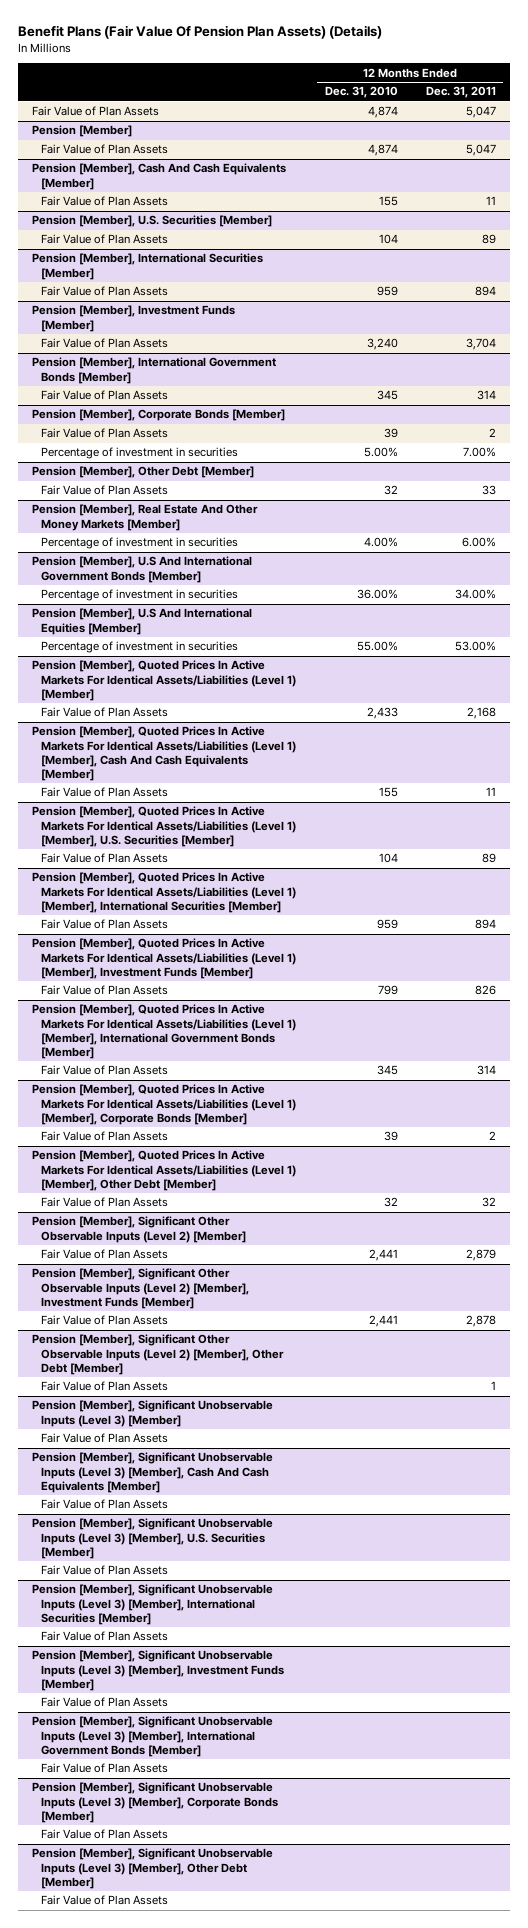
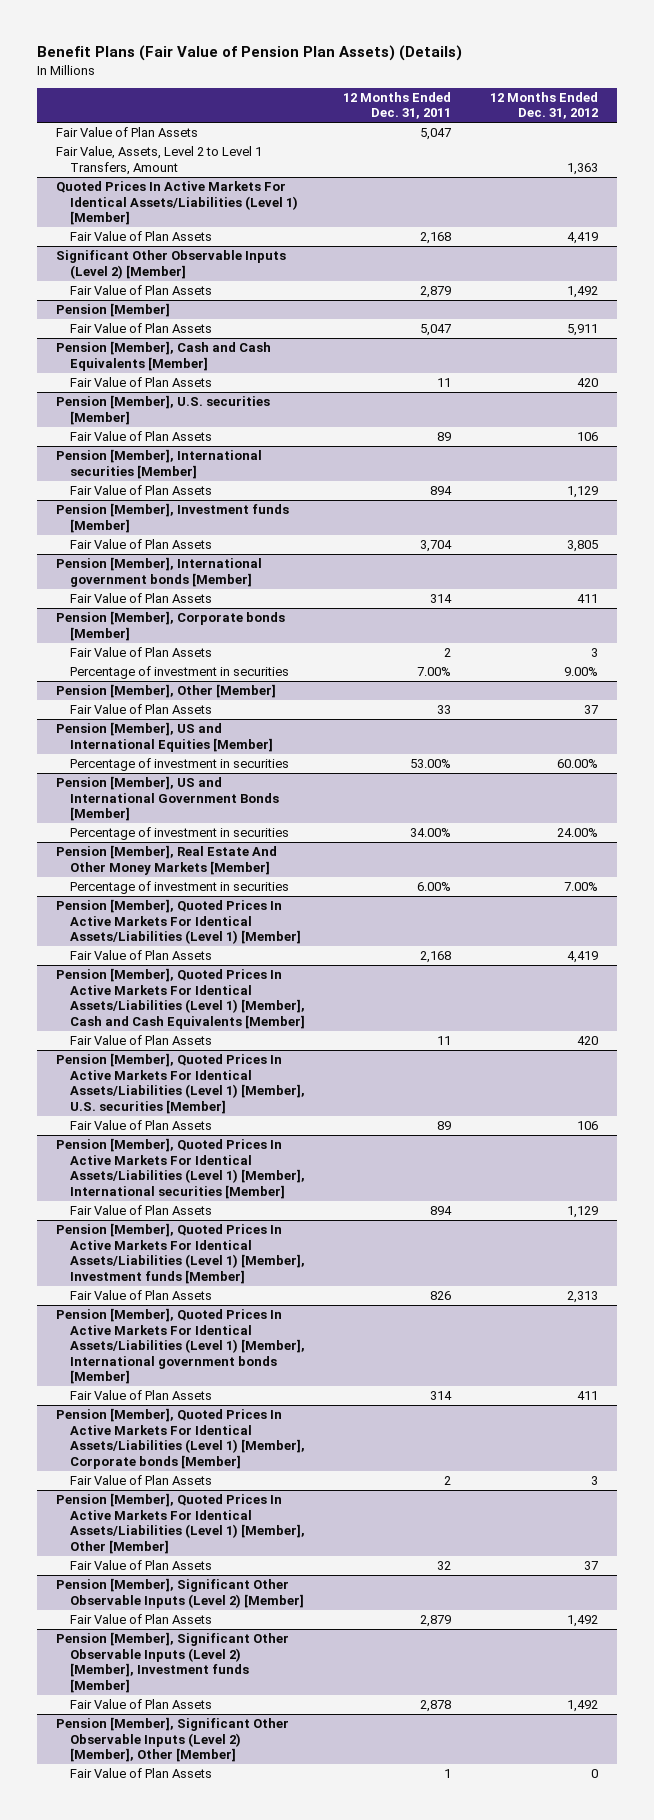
[17,24,382,39] Benefit Plans (Fair Value Of Pension Plan Assets) (Details) -> [36,45,462,62] Benefit Plans (Fair Value of Pension Plan Assets) (Details)
[324,86,398,99] Dec. 31, 2010 -> none
none -> [489,91,598,120] 12 Months Ended Dec. 31, 2012
none -> [56,146,263,175] Fair Value, Assets, Level 2 to Level 1 Transfers, Amount
none -> [56,181,298,226] Quoted Prices In Active Markets For Identical Assets/Liabilities (Level 1) [Member]
none -> [69,231,212,242] Fair Value of Plan Assets
none -> [56,250,287,279] Significant Other Observable Inputs (Level 2) [Member]
none -> [69,285,212,296] Fair Value of Plan Assets
[31,163,286,190] Pension [Member], Cash And Cash Equivalents [Member] -> [56,341,272,371] Pension [Member], Cash and Cash Equivalents [Member]
[31,215,272,228] Pension [Member], U.S. Securities [Member] -> [56,395,271,425] Pension [Member], U.S. securities [Member]
[31,253,263,280] Pension [Member], International Securities [Member] -> [56,449,263,479] Pension [Member], International securities [Member]
[31,305,235,332] Pension [Member], Investment Funds [Member] -> [56,503,290,533] Pension [Member], Investment funds [Member]
[31,357,276,384] Pension [Member], International Government Bonds [Member] -> [56,557,263,587] Pension [Member], International government bonds [Member]
[31,409,285,422] Pension [Member], Corporate Bonds [Member] -> [56,611,286,641] Pension [Member], Corporate bonds [Member]
[31,466,254,479] Pension [Member], Other Debt [Member] -> [56,684,277,699] Pension [Member], Other [Member]
none -> [56,722,273,752] Pension [Member], US and International Equities [Member]
none -> [69,758,289,772] Percentage of investment in securities
none -> [56,776,279,822] Pension [Member], US and International Government Bonds [Member]
none -> [69,827,289,841] Percentage of investment in securities
[31,556,252,583] Pension [Member], U.S And International Government Bonds [Member] -> none
[41,589,239,602] Percentage of investment in securities -> none
[31,608,252,635] Pension [Member], U.S And International Equities [Member] -> none
[41,641,239,654] Percentage of investment in securities -> none
[31,726,297,781] Pension [Member], Quoted Prices In Active Markets For Identical Assets/Liabilities (Level 1) [Member], Cash And Cash Equivalents [Member] -> [56,968,305,1029] Pension [Member], Quoted Prices In Active Markets For Identical Assets/Liabilities (Level 1) [Member], Cash and Cash Equivalents [Member]
[31,806,297,847] Pension [Member], Quoted Prices In Active Markets For Identical Assets/Liabilities (Level 1) [Member], U.S. Securities [Member] -> [56,1053,305,1114] Pension [Member], Quoted Prices In Active Markets For Identical Assets/Liabilities (Level 1) [Member], U.S. securities [Member]
[31,872,297,913] Pension [Member], Quoted Prices In Active Markets For Identical Assets/Liabilities (Level 1) [Member], International Securities [Member] -> [56,1138,305,1199] Pension [Member], Quoted Prices In Active Markets For Identical Assets/Liabilities (Level 1) [Member], International securities [Member]
[31,938,297,979] Pension [Member], Quoted Prices In Active Markets For Identical Assets/Liabilities (Level 1) [Member], Investment Funds [Member] -> [56,1223,305,1284] Pension [Member], Quoted Prices In Active Markets For Identical Assets/Liabilities (Level 1) [Member], Investment funds [Member]
[31,1004,297,1059] Pension [Member], Quoted Prices In Active Markets For Identical Assets/Liabilities (Level 1) [Member], International Government Bonds [Member] -> [56,1308,305,1385] Pension [Member], Quoted Prices In Active Markets For Identical Assets/Liabilities (Level 1) [Member], International government bonds [Member]
[31,1084,297,1125] Pension [Member], Quoted Prices In Active Markets For Identical Assets/Liabilities (Level 1) [Member], Corporate Bonds [Member] -> [56,1408,305,1469] Pension [Member], Quoted Prices In Active Markets For Identical Assets/Liabilities (Level 1) [Member], Corporate bonds [Member]
[31,1150,297,1191] Pension [Member], Quoted Prices In Active Markets For Identical Assets/Liabilities (Level 1) [Member], Other Debt [Member] -> [56,1493,305,1554] Pension [Member], Quoted Prices In Active Markets For Identical Assets/Liabilities (Level 1) [Member], Other [Member]
[31,1268,250,1309] Pension [Member], Significant Other Observable Inputs (Level 2) [Member], Investment Funds [Member] -> [56,1632,290,1693] Pension [Member], Significant Other Observable Inputs (Level 2) [Member], Investment funds [Member]
[31,1334,285,1375] Pension [Member], Significant Other Observable Inputs (Level 2) [Member], Other Debt [Member] -> [56,1717,290,1763] Pension [Member], Significant Other Observable Inputs (Level 2) [Member], Other [Member]
[31,1400,273,1427] Pension [Member], Significant Unobservable Inputs (Level 3) [Member] -> none
[41,1433,169,1444] Fair Value of Plan Assets -> none
[31,1452,273,1493] Pension [Member], Significant Unobservable Inputs (Level 3) [Member], Cash And Cash Equivalents [Member] -> none
[41,1499,169,1510] Fair Value of Plan Assets -> none
[31,1518,273,1559] Pension [Member], Significant Unobservable Inputs (Level 3) [Member], U.S. Securities [Member] -> none
[41,1565,169,1576] Fair Value of Plan Assets -> none
[31,1584,273,1625] Pension [Member], Significant Unobservable Inputs (Level 3) [Member], International Securities [Member] -> none
[41,1631,169,1642] Fair Value of Plan Assets -> none
[31,1650,285,1691] Pension [Member], Significant Unobservable Inputs (Level 3) [Member], Investment Funds [Member] -> none
[41,1697,169,1708] Fair Value of Plan Assets -> none
[31,1716,273,1757] Pension [Member], Significant Unobservable Inputs (Level 3) [Member], International Government Bonds [Member] -> none
[41,1763,169,1774] Fair Value of Plan Assets -> none
[31,1782,279,1823] Pension [Member], Significant Unobservable Inputs (Level 3) [Member], Corporate Bonds [Member] -> none
[41,1829,169,1840] Fair Value of Plan Assets -> none
[31,1848,273,1889] Pension [Member], Significant Unobservable Inputs (Level 3) [Member], Other Debt [Member] -> none
[41,1895,169,1906] Fair Value of Plan Assets -> none

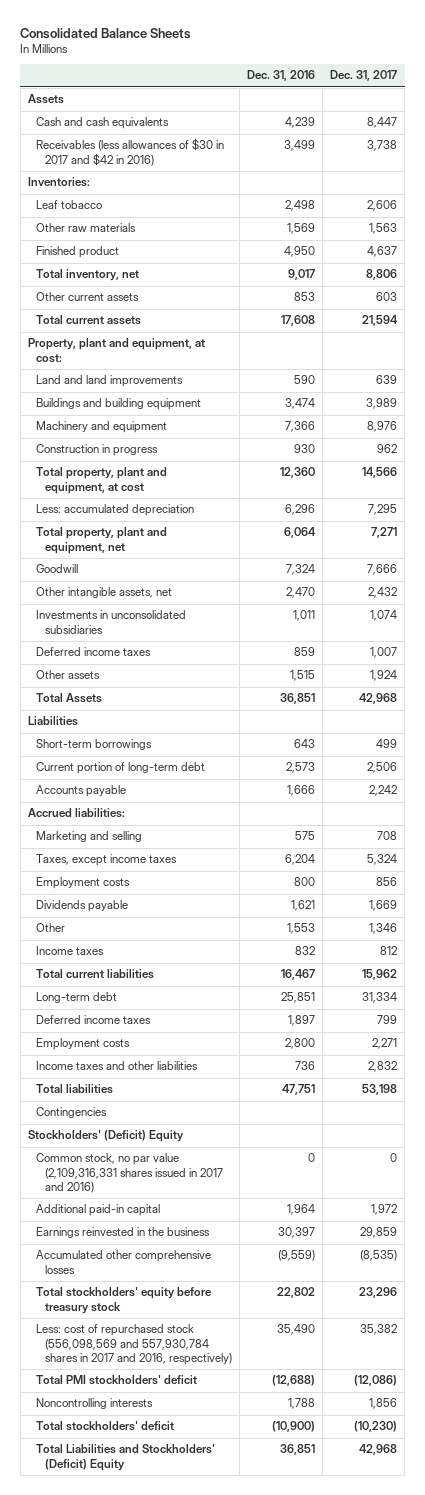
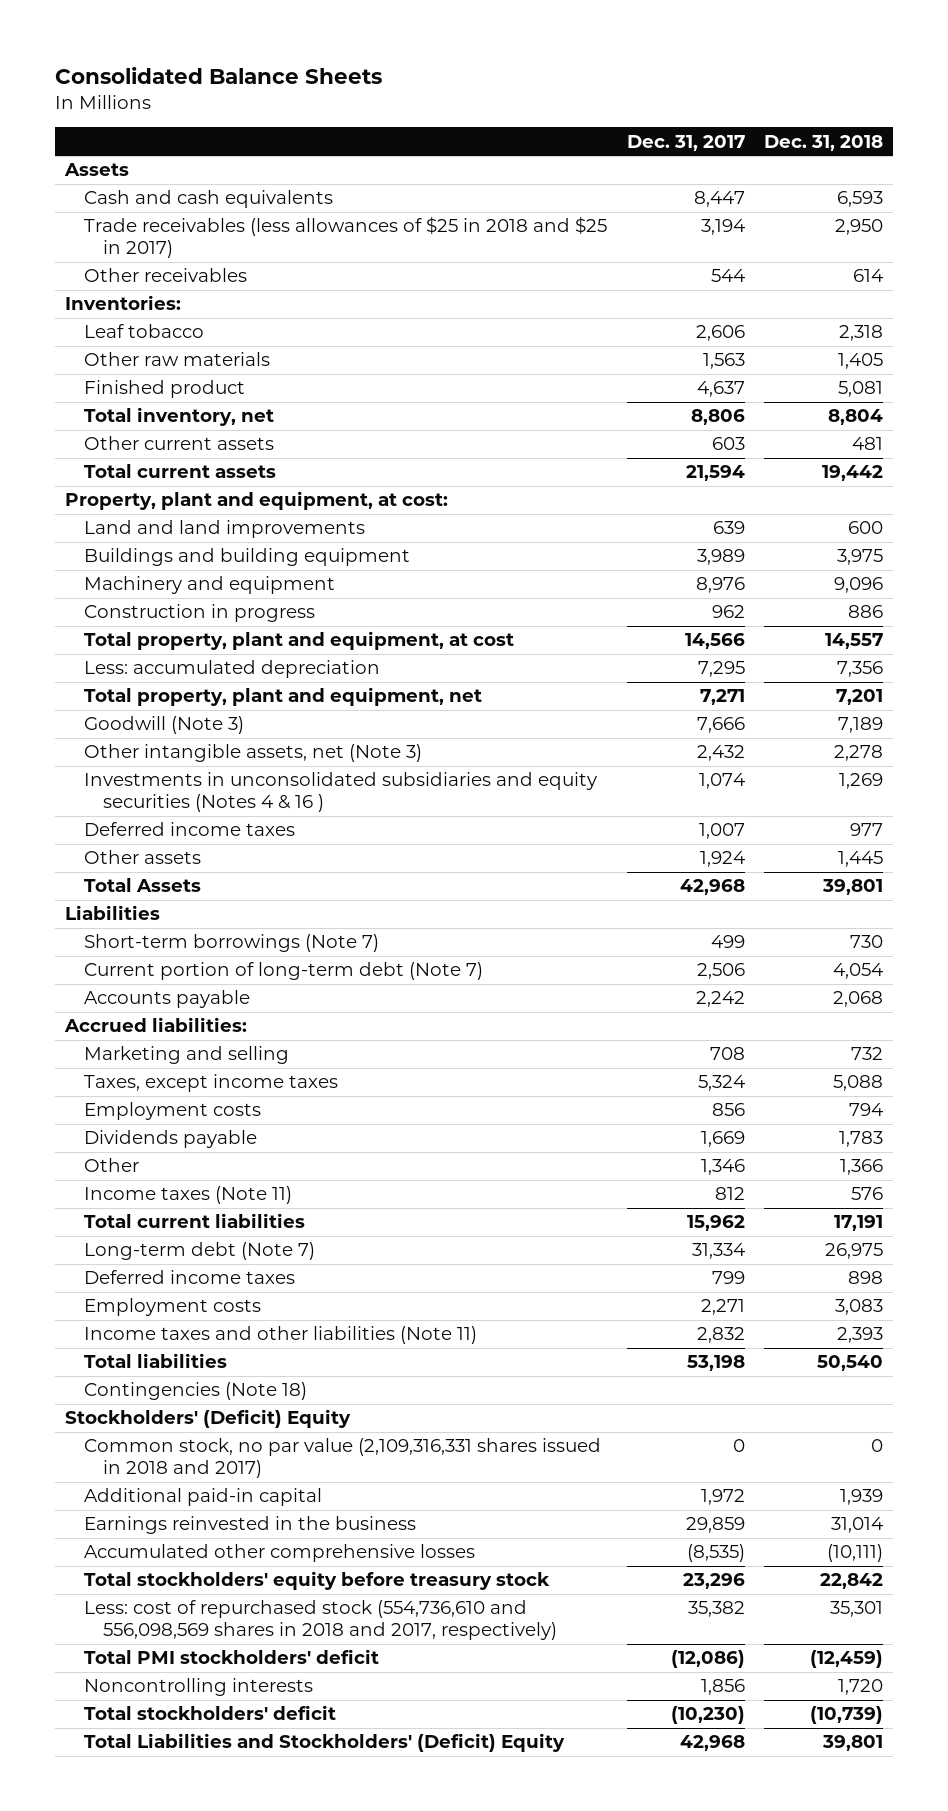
[246,70,315,82] Dec. 31, 2016 -> none
none -> [764,134,884,151] Dec. 31, 2018
[36,138,225,166] Receivables (less allowances of $30 in 2017 and $42 in 2016) -> [84,216,608,259] Trade receivables (less allowances of $25 in 2018 and $25 in 2017)
[367,140,398,152] 3,738 -> [700,219,745,236] 3,194
none -> [84,268,248,283] Other receivables
[36,564,79,574] Goodwill -> [84,716,245,735] Goodwill (Note 3)
[36,587,173,599] Other intangible assets, net -> [84,744,423,763] Other intangible assets, net (Note 3)
[36,610,187,634] Investments in unconsolidated subsidiaries -> [84,772,598,813] Investments in unconsolidated subsidiaries and equity securities (Notes 4 & 16 )
[36,739,153,751] Short-term borrowings -> [84,934,380,953] Short-term borrowings (Note 7)
[36,762,206,775] Current portion of long-term debt -> [84,962,484,981] Current portion of long-term debt (Note 7)
[36,946,105,956] Income taxes -> [84,1186,293,1205] Income taxes (Note 11)
[36,992,118,1004] Long-term debt -> [84,1242,316,1261] Long-term debt (Note 7)
[36,1061,199,1071] Income taxes and other liabilities -> [84,1326,478,1345] Income taxes and other liabilities (Note 11)
[36,1107,108,1119] Contingencies -> [84,1382,308,1401] Contingencies (Note 18)
[36,1153,223,1194] Common stock, no par value (2,109,316,331 shares issued in 2017 and 2016) -> [84,1438,602,1479] Common stock, no par value (2,109,316,331 shares issued in 2018 and 2017)
[36,1324,232,1366] Less: cost of repurchased stock (556,098,569 and 557,930,784 shares in 2017 and 2016, respectively) -> [84,1600,558,1641] Less: cost of repurchased stock (554,736,610 and 556,098,569 shares in 2018 and 2017, respectively)

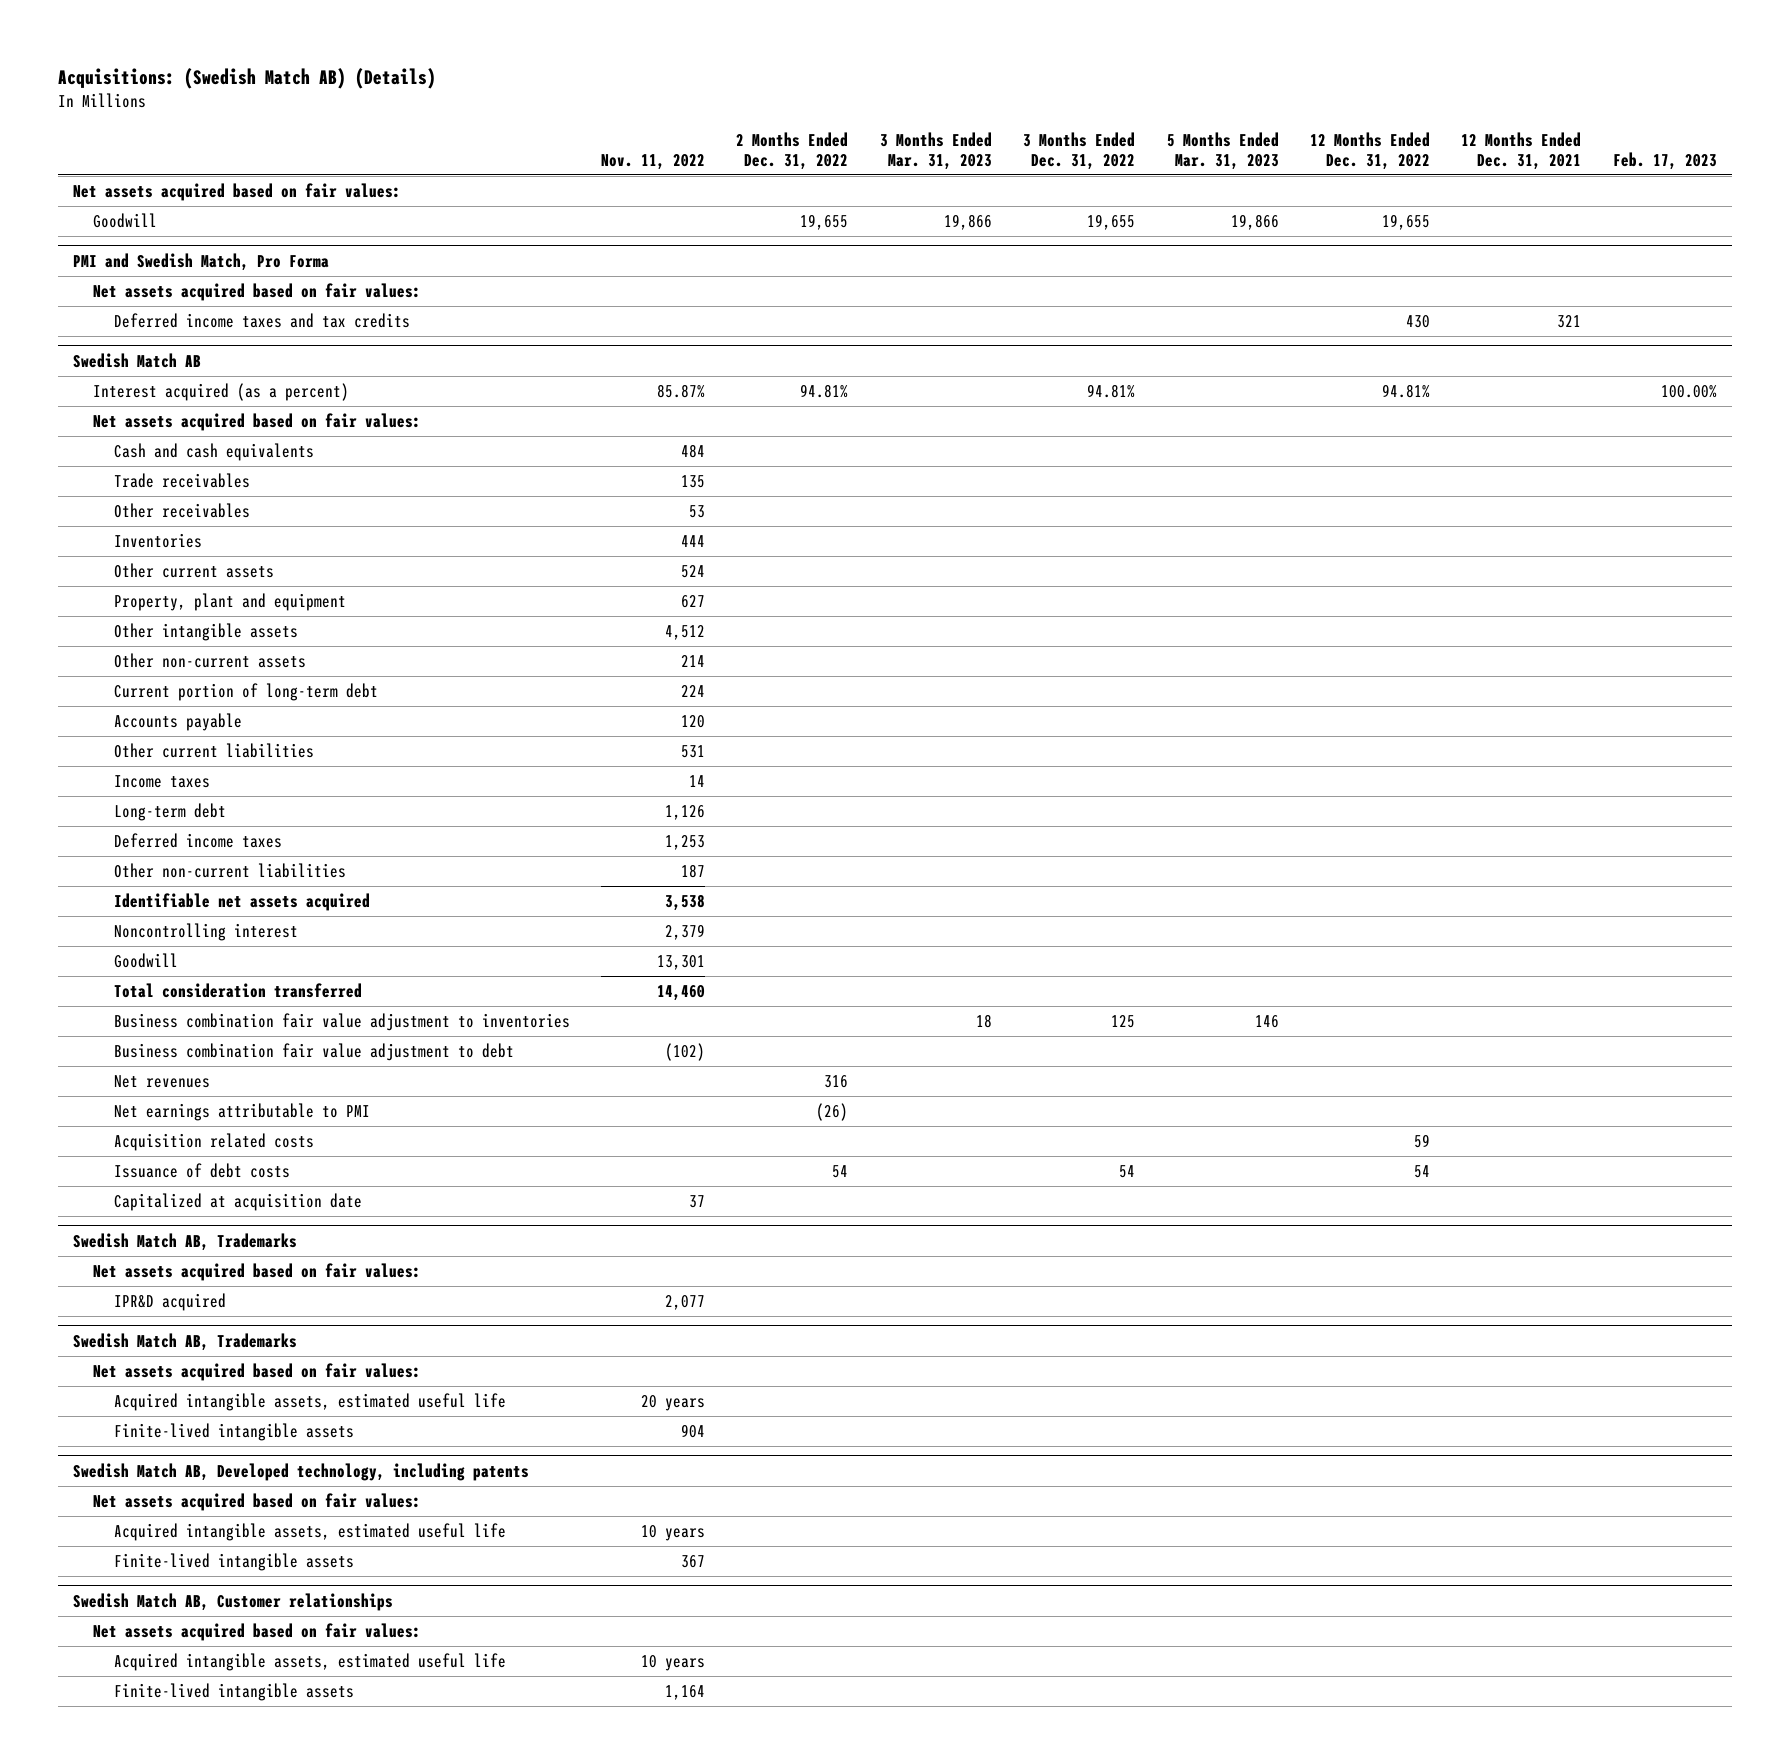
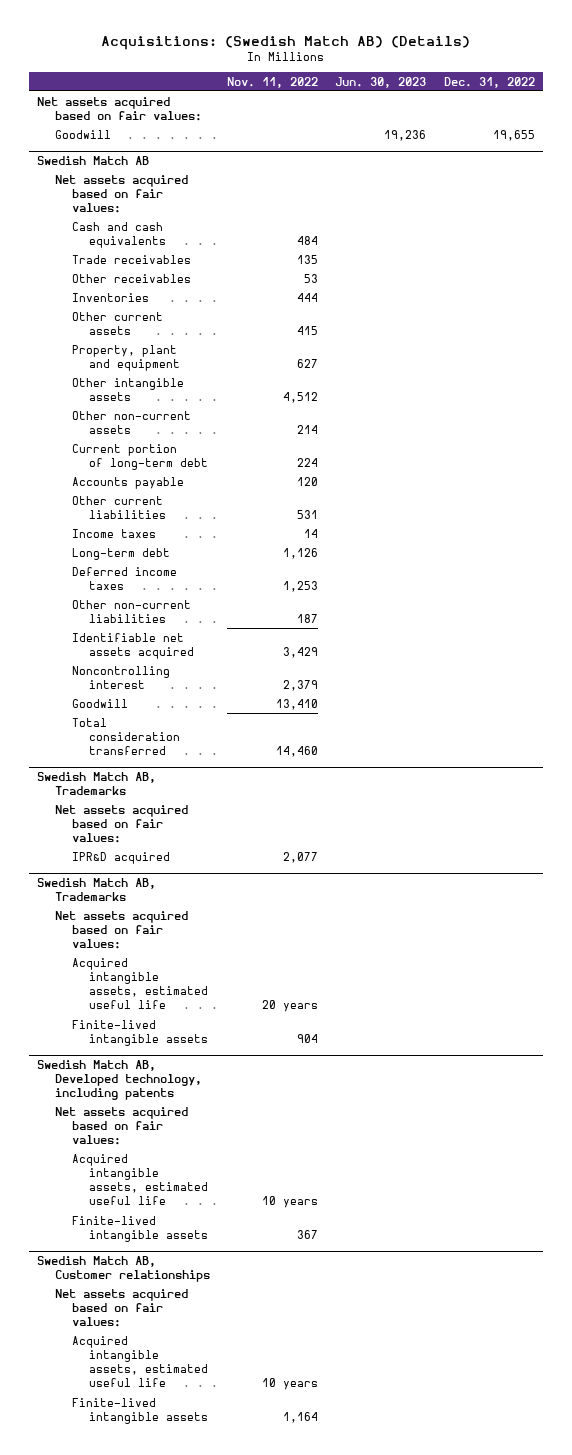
[736,131,849,170] 2 Months Ended Dec. 31, 2022 -> none
[879,131,992,170] 3 Months Ended Mar. 31, 2023 -> none
[1023,131,1136,170] 3 Months Ended Dec. 31, 2022 -> none
[1166,131,1279,170] 5 Months Ended Mar. 31, 2023 -> none
[1309,131,1430,170] 12 Months Ended Dec. 31, 2022 -> none
[1461,131,1582,170] 12 Months Ended Dec. 31, 2021 -> none
[1612,151,1717,170] Feb. 17, 2023 -> none
none -> [335,76,427,88] Jun. 30, 2023
none -> [443,76,535,88] Dec. 31, 2022
[73,253,330,272] PMI and Swedish Match, Pro Forma -> none
[93,283,422,302] Net assets acquired based on fair values: -> none
[113,313,410,329] Deferred income taxes and tax credits -> none
[93,383,350,402] Interest acquired (as a percent) -> none
[680,565,705,579] 524 -> [297,325,319,335] 415
[664,894,705,912] 3,538 -> [283,646,319,658] 3,429
[656,955,705,971] 13,301 -> [276,698,319,710] 13,410
[113,1013,570,1032] Business combination fair value adjustment to inventories -> none
[113,1043,514,1062] Business combination fair value adjustment to debt -> none
[113,1075,210,1089] Net revenues -> none
[113,1103,370,1122] Net earnings attributable to PMI -> none
[113,1133,314,1152] Acquisition related costs -> none
[113,1163,290,1179] Issuance of debt costs -> none
[113,1193,362,1212] Capitalized at acquisition date -> none

